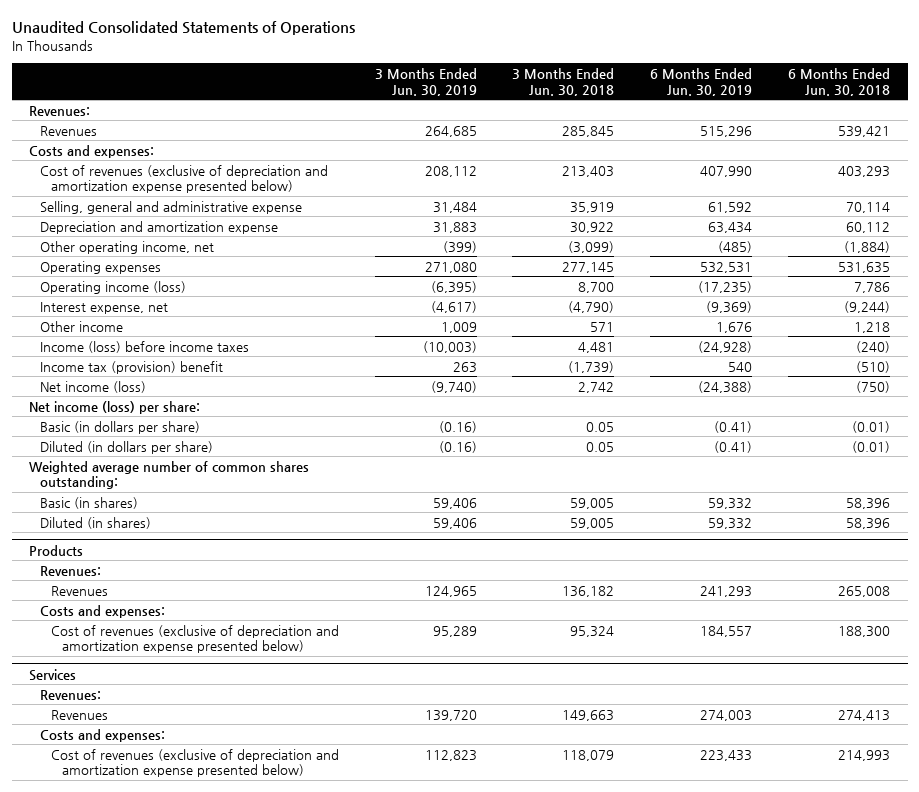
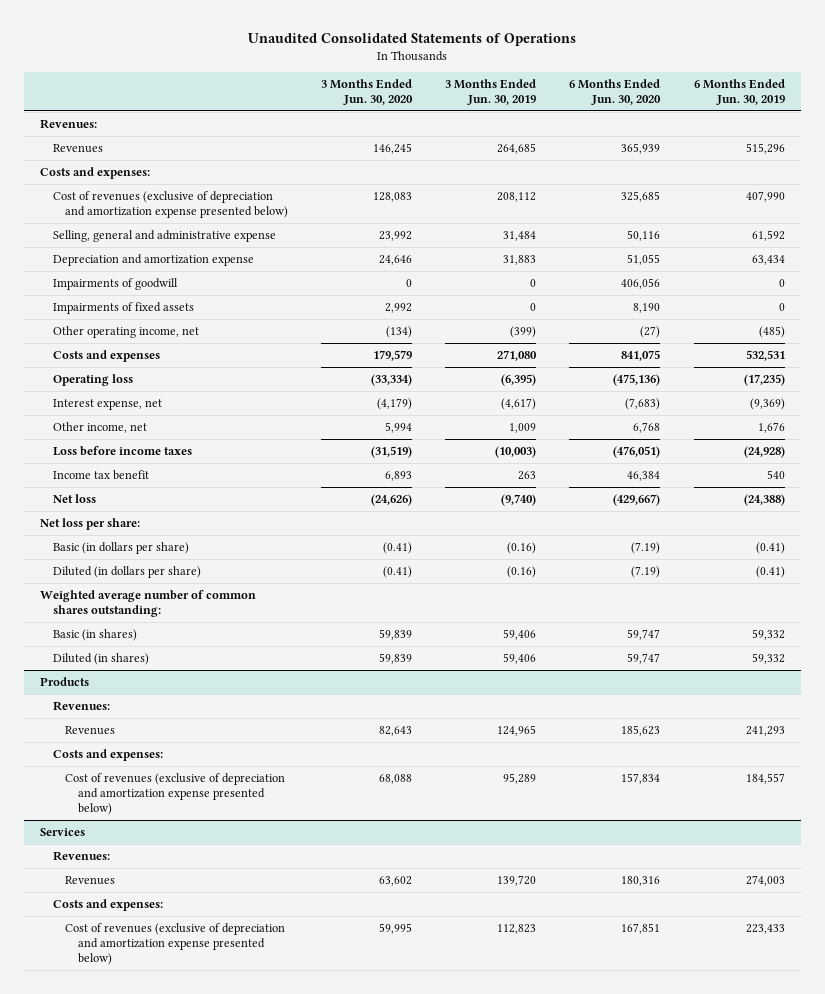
[512,67,615,96] 3 Months Ended Jun. 30, 2018 -> none
[787,67,890,96] 6 Months Ended Jun. 30, 2018 -> none
none -> [321,78,414,105] 3 Months Ended Jun. 30, 2020
none -> [569,78,662,105] 6 Months Ended Jun. 30, 2020
none -> [52,277,178,290] Impairments of goodwill
none -> [52,301,194,314] Impairments of fixed assets
[40,260,162,274] Operating expenses -> [52,349,160,362] Costs and expenses
[40,280,187,294] Operating income (loss) -> [52,373,133,386] Operating loss
[40,320,124,332] Other income -> [52,421,147,433] Other income, net
[40,340,250,353] Income (loss) before income taxes -> [52,445,192,456] Loss before income taxes
[40,360,224,374] Income tax (provision) benefit -> [52,469,149,480] Income tax benefit
[40,380,147,393] Net income (loss) -> [52,493,96,503] Net loss
[29,400,201,414] Net income (loss) per share: -> [40,517,141,530] Net loss per share:

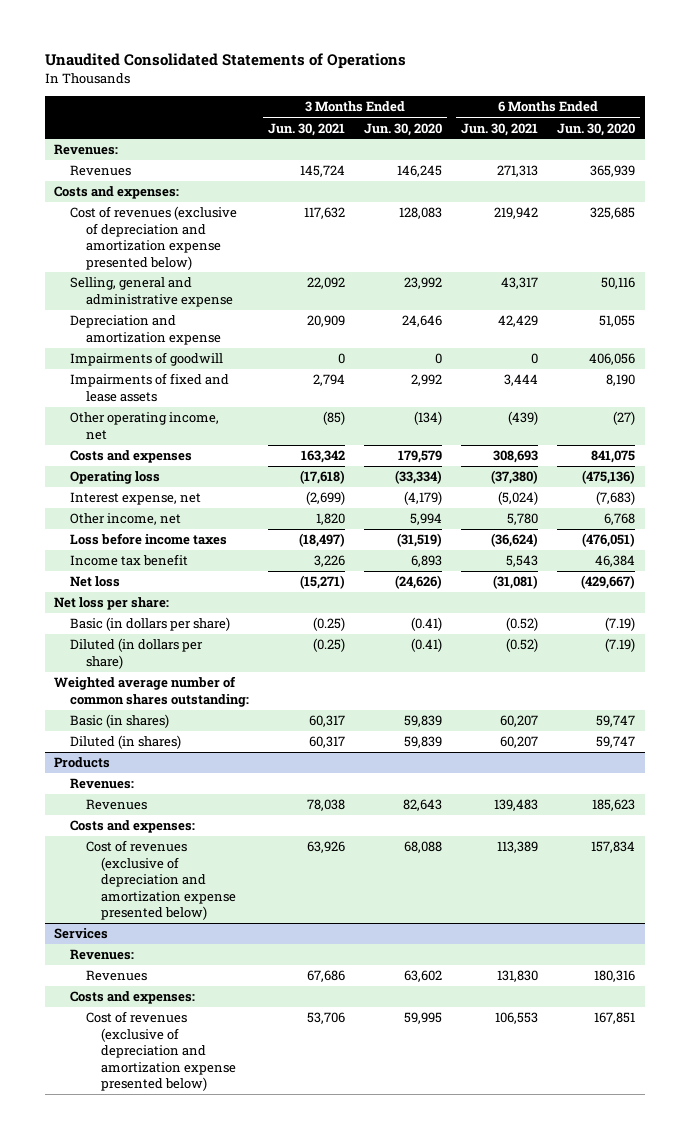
[445,78,537,105] 3 Months Ended Jun. 30, 2019 -> none
[693,78,785,105] 6 Months Ended Jun. 30, 2019 -> none
none -> [267,122,345,136] Jun. 30, 2021
none -> [461,122,539,136] Jun. 30, 2021
[52,301,194,314] Impairments of fixed assets -> [69,373,229,402] Impairments of fixed and lease assets

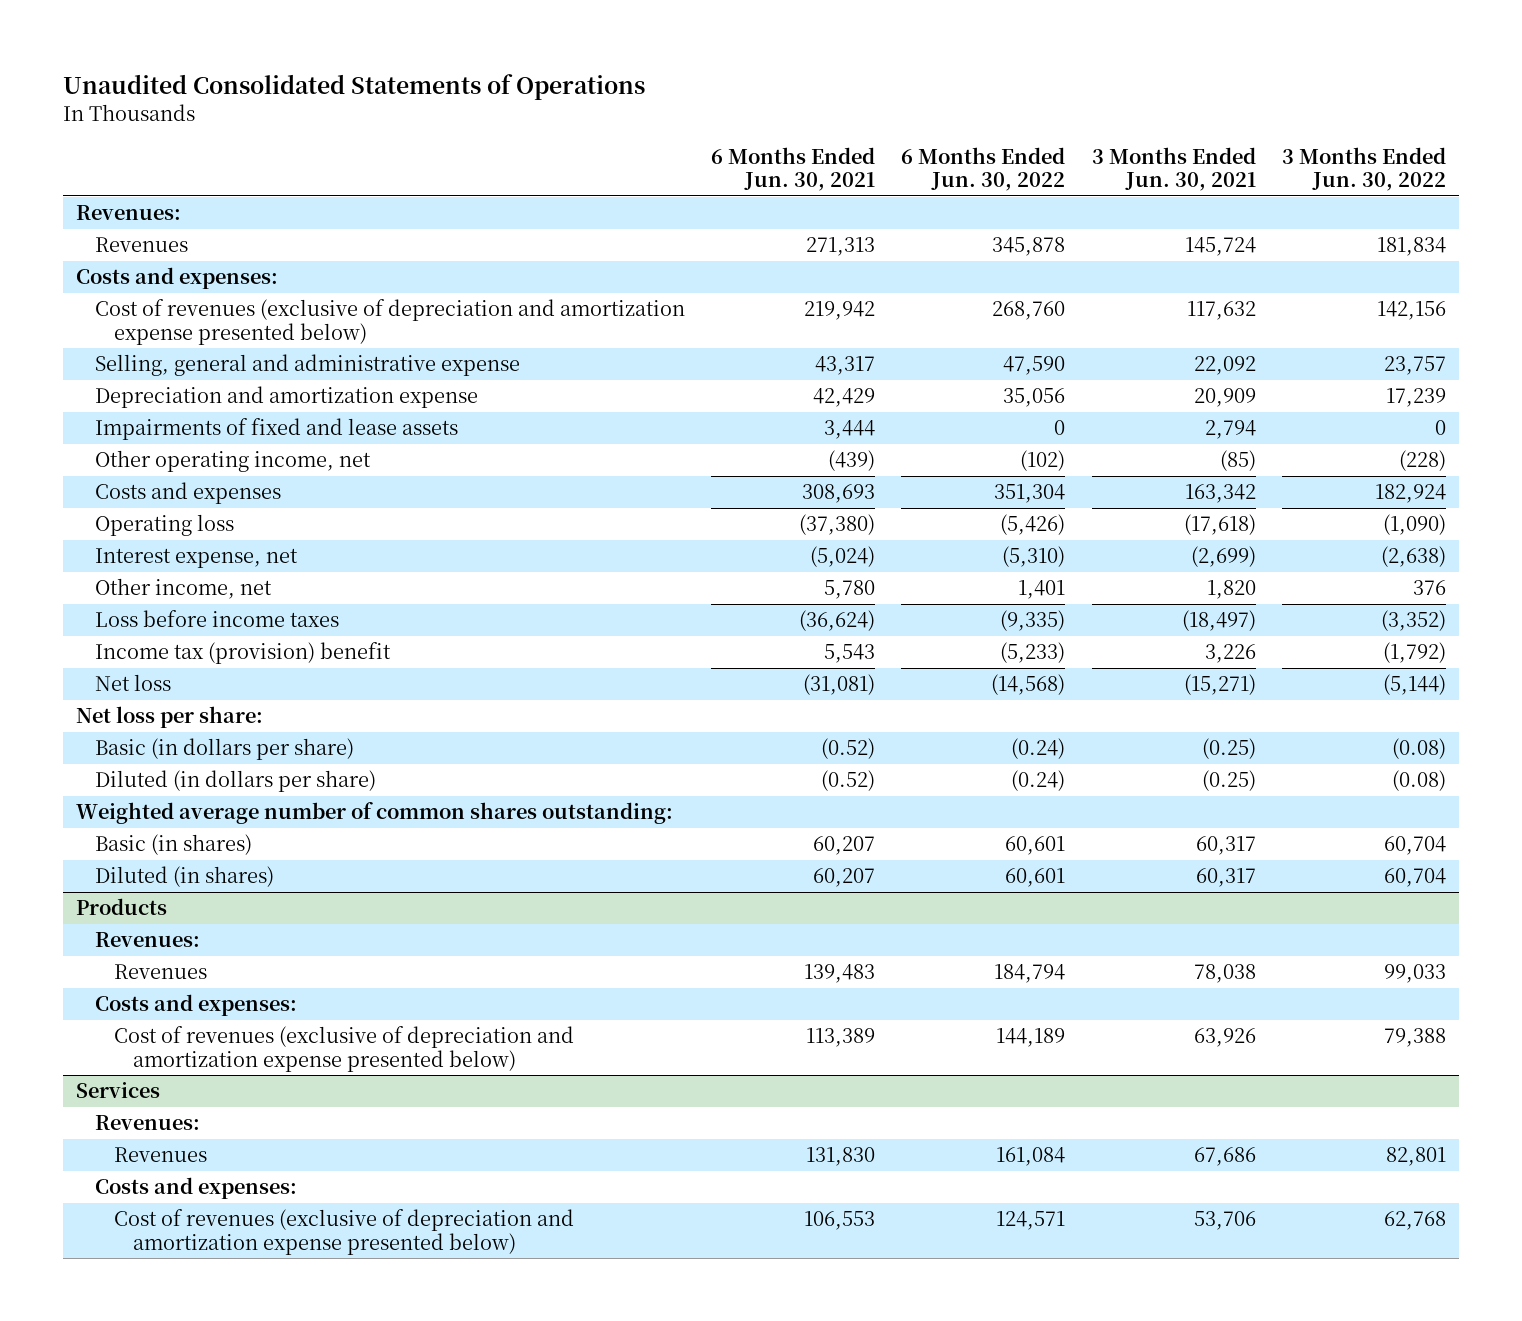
[364,122,443,136] Jun. 30, 2020 -> none
[557,122,636,136] Jun. 30, 2020 -> none
none -> [901,146,1066,192] 6 Months Ended Jun. 30, 2022
none -> [1282,146,1447,192] 3 Months Ended Jun. 30, 2022
[69,352,223,367] Impairments of goodwill -> none
[69,554,188,567] Income tax benefit -> [94,642,391,665] Income tax (provision) benefit

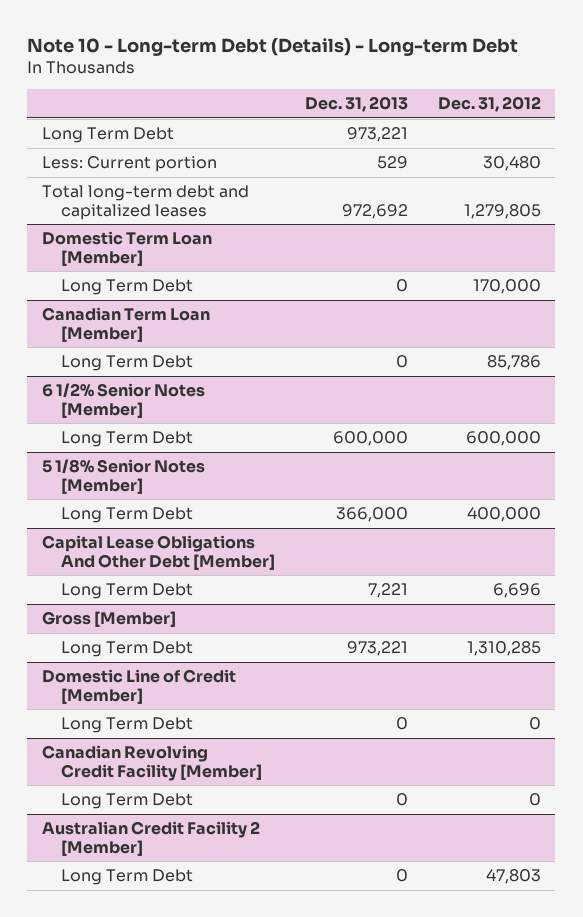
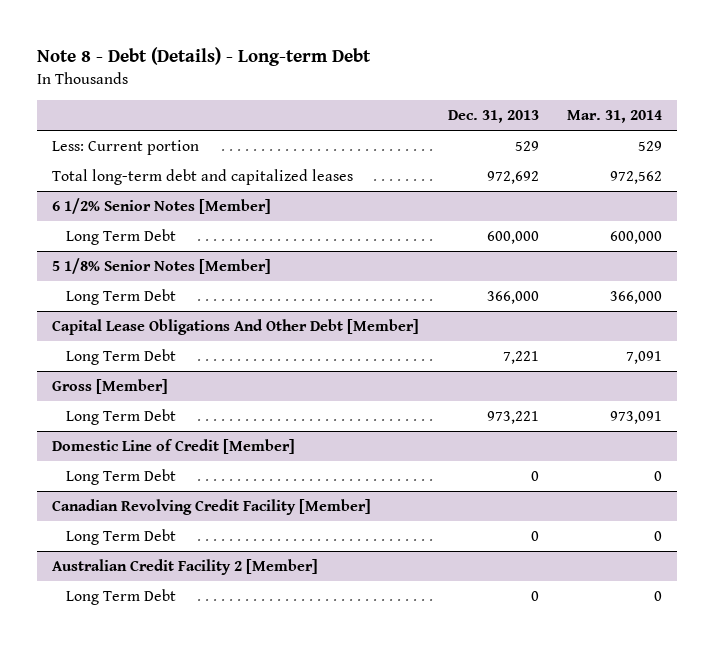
[27,37,519,56] Note 10 - Long-term Debt (Details) - Long-term Debt -> [37,47,372,67] Note 8 - Debt (Details) - Long-term Debt
[437,96,541,113] Dec. 31, 2012 -> none
none -> [567,110,663,124] Mar. 31, 2014
[41,127,174,144] Long Term Debt -> none
[41,231,212,266] Domestic Term Loan [Member] -> none
[61,279,194,296] Long Term Debt -> none
[41,307,210,342] Canadian Term Loan [Member] -> none
[61,355,194,372] Long Term Debt -> none

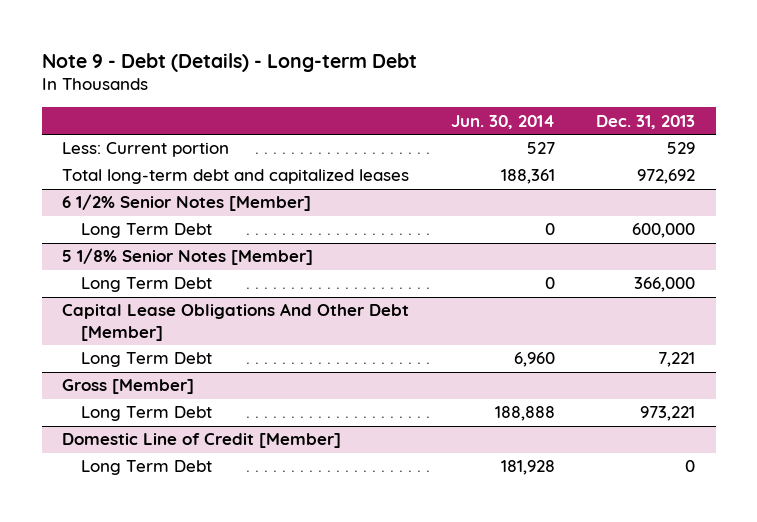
[37,47,372,67] Note 8 - Debt (Details) - Long-term Debt -> [41,52,417,72] Note 9 - Debt (Details) - Long-term Debt
[567,110,663,124] Mar. 31, 2014 -> none
none -> [450,114,555,129] Jun. 30, 2014
[51,499,371,516] Canadian Revolving Credit Facility [Member] -> none
[66,529,177,546] Long Term Debt -> none
[51,559,318,576] Australian Credit Facility 2 [Member] -> none
[66,589,177,606] Long Term Debt -> none

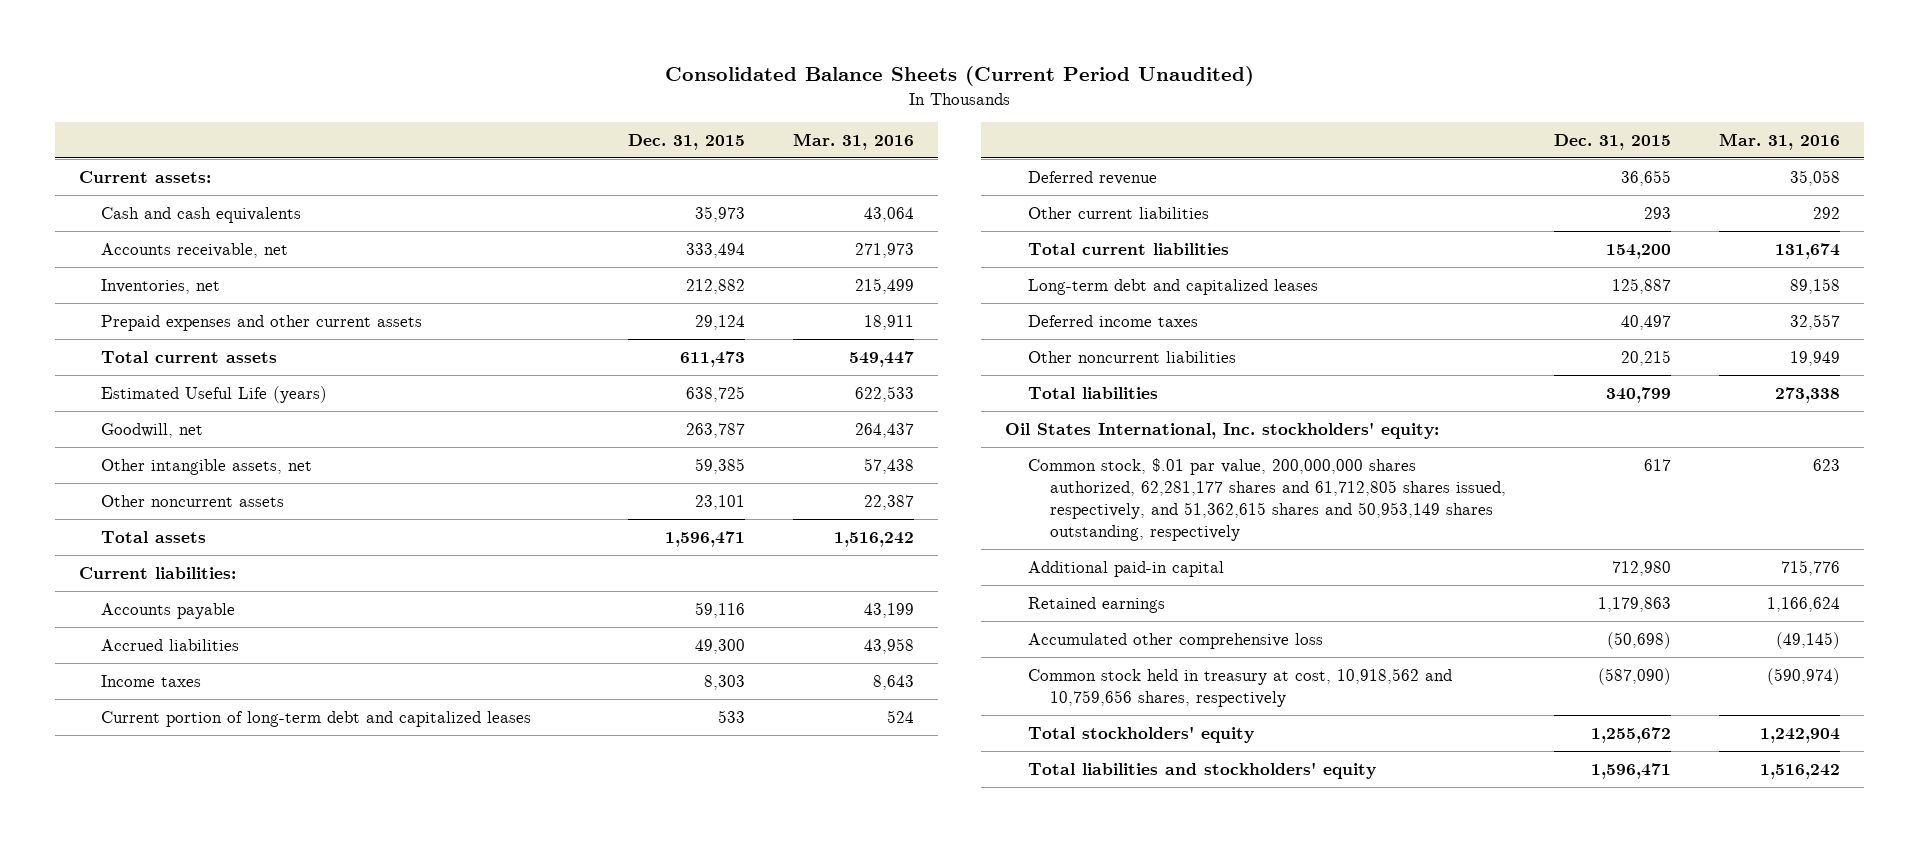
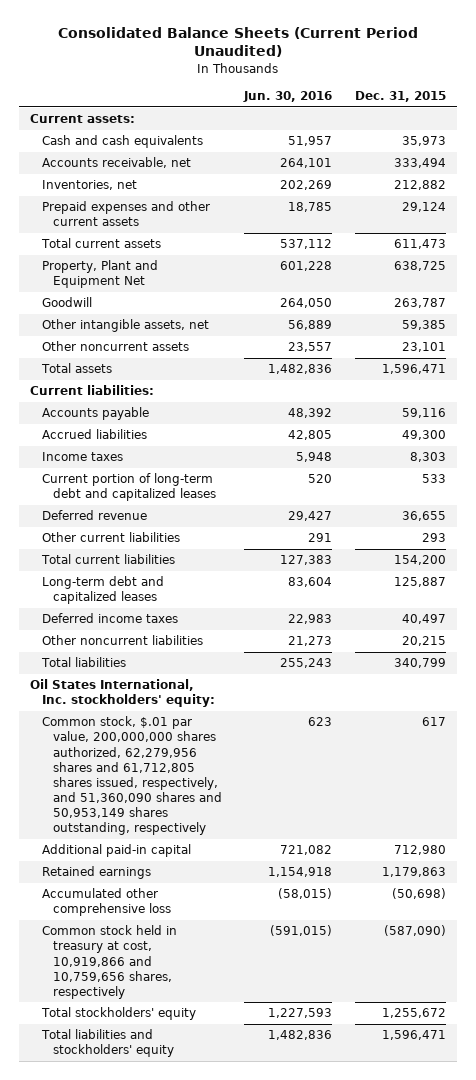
[792,132,914,150] Mar. 31, 2016 -> none
none -> [243,90,333,102] Jun. 30, 2016
[101,385,328,403] Estimated Useful Life (years) -> [41,260,158,289] Property, Plant and Equipment Net
[101,422,204,438] Goodwill, net -> [41,297,92,308] Goodwill
[1027,457,1507,542] Common stock, $.01 par value, 200,000,000 shares authorized, 62,281,177 shares and 61,712,805 shares issued, respectively, and 51,362,615 shares and 50,953,149 shares outstanding, respectively -> [41,716,222,835] Common stock, $.01 par value, 200,000,000 shares authorized, 62,279,956 shares and 61,712,805 shares issued, respectively, and 51,360,090 shares and 50,953,149 shares outstanding, respectively
[1027,667,1452,708] Common stock held in treasury at cost, 10,918,562 and 10,759,656 shares, respectively -> [41,925,177,999] Common stock held in treasury at cost, 10,919,866 and 10,759,656 shares, respectively

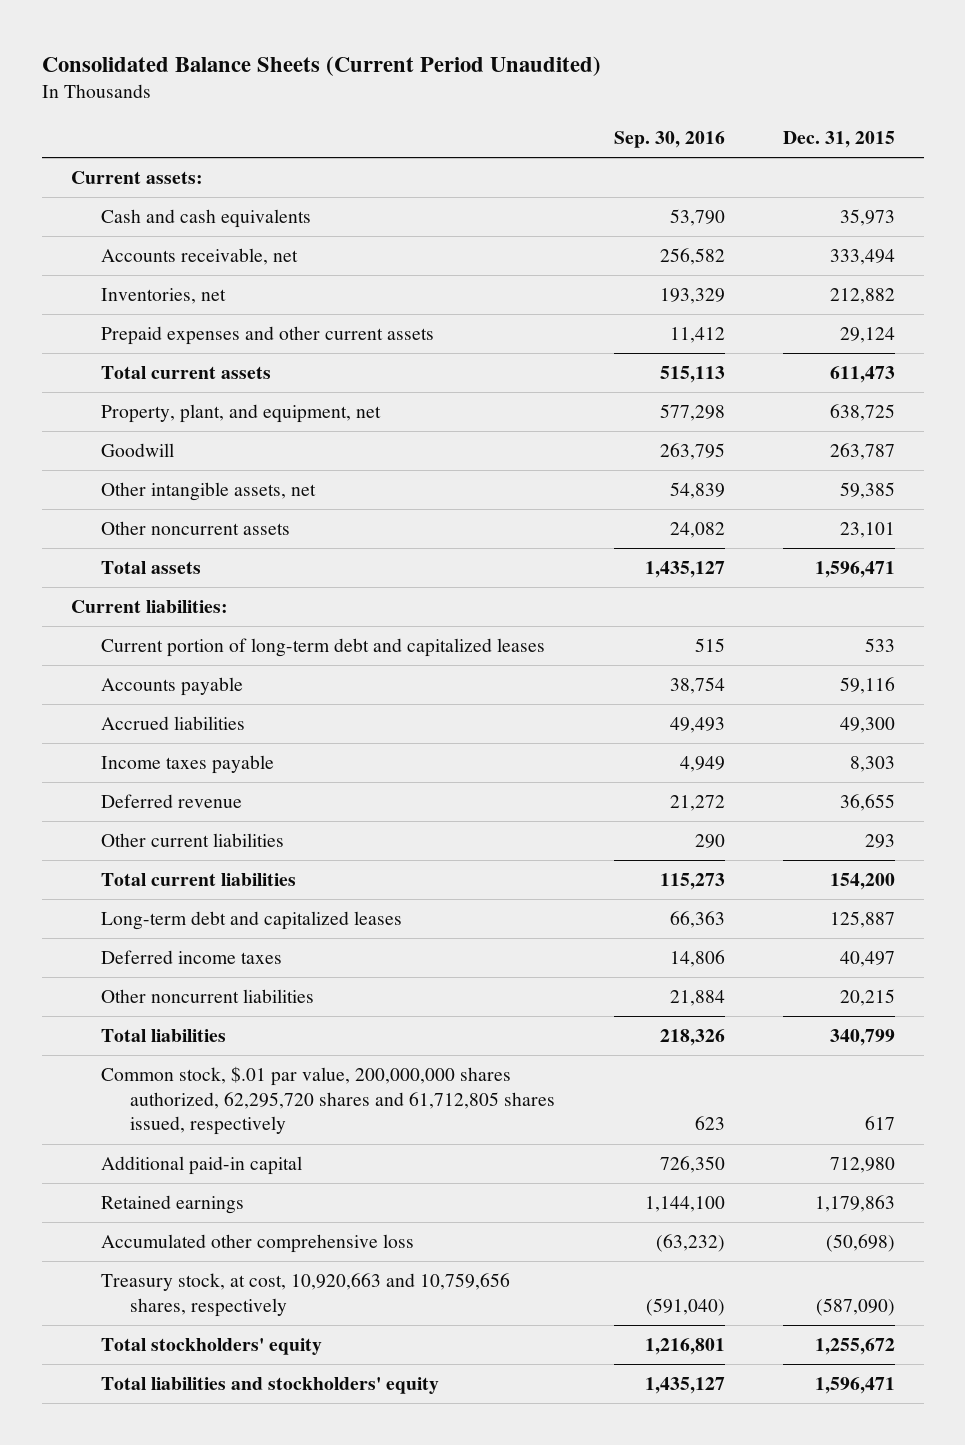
[243,90,333,102] Jun. 30, 2016 -> none
none -> [613,130,725,148] Sep. 30, 2016
[41,260,158,289] Property, Plant and Equipment Net -> [100,404,381,424] Property, plant, and equipment, net
[41,473,216,502] Current portion of long-term debt and capitalized leases -> [100,638,545,658] Current portion of long-term debt and capitalized leases
[41,452,123,462] Income taxes -> [100,755,274,775] Income taxes payable
[30,679,215,708] Oil States International, Inc. stockholders' equity: -> none
[41,716,222,835] Common stock, $.01 par value, 200,000,000 shares authorized, 62,279,956 shares and 61,712,805 shares issued, respectively, and 51,360,090 shares and 50,953,149 shares outstanding, respectively -> [100,1066,556,1136] Common stock, $.01 par value, 200,000,000 shares authorized, 62,295,720 shares and 61,712,805 shares issued, respectively
[41,925,177,999] Common stock held in treasury at cost, 10,919,866 and 10,759,656 shares, respectively -> [100,1273,510,1317] Treasury stock, at cost, 10,920,663 and 10,759,656 shares, respectively

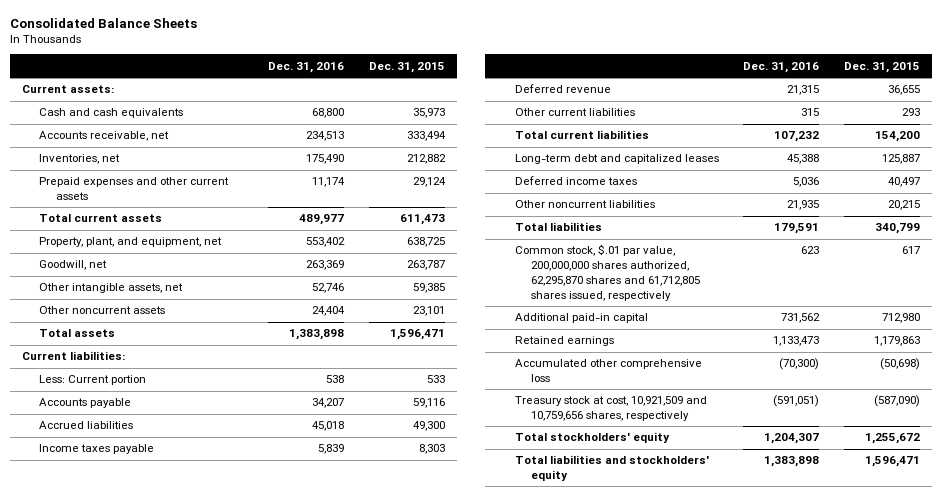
[41,55,601,76] Consolidated Balance Sheets (Current Period Unaudited) -> [9,17,197,28] Consolidated Balance Sheets
[613,130,725,148] Sep. 30, 2016 -> none
none -> [267,61,344,73] Dec. 31, 2016
[100,443,174,458] Goodwill -> [39,260,108,271] Goodwill, net
[100,638,545,658] Current portion of long-term debt and capitalized leases -> [39,375,147,386] Less: Current portion
[100,1066,556,1136] Common stock, $.01 par value, 200,000,000 shares authorized, 62,295,720 shares and 61,712,805 shares issued, respectively -> [514,244,701,301] Common stock, $.01 par value, 200,000,000 shares authorized, 62,295,870 shares and 61,712,805 shares issued, respectively
[100,1273,510,1317] Treasury stock, at cost, 10,920,663 and 10,759,656 shares, respectively -> [514,396,707,422] Treasury stock at cost, 10,921,509 and 10,759,656 shares, respectively

